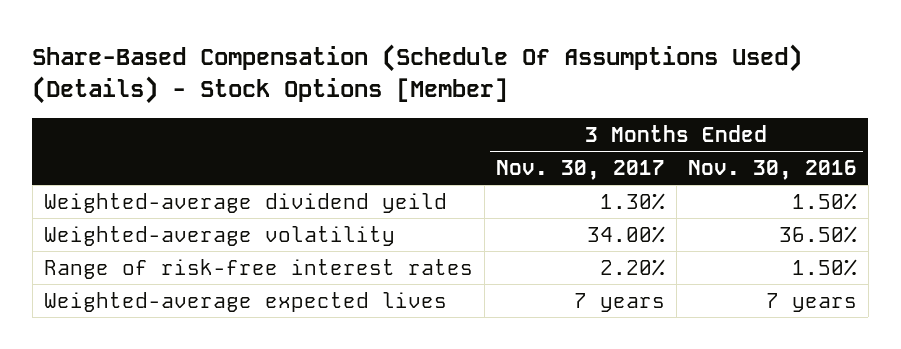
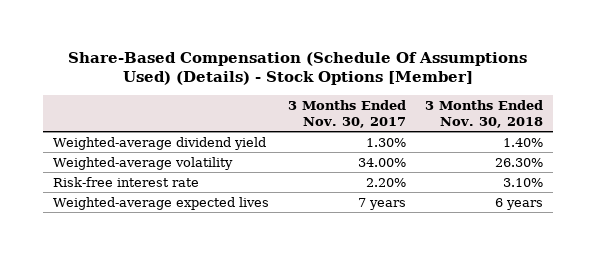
[687,160,857,181] Nov. 30, 2016 -> none
none -> [425,99,544,128] 3 Months Ended Nov. 30, 2018
[43,192,447,213] Weighted-average dividend yeild -> [53,136,267,150] Weighted-average dividend yield
[43,258,473,279] Range of risk-free interest rates -> [53,176,200,187] Risk-free interest rate

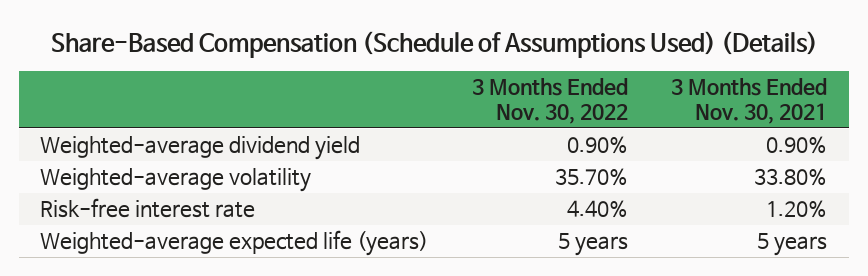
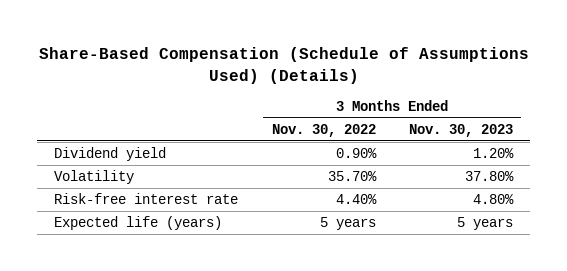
[671,78,828,125] 3 Months Ended Nov. 30, 2021 -> none
none -> [408,123,513,137] Nov. 30, 2023
[40,136,361,161] Weighted-average dividend yield -> [54,147,167,162] Dividend yield
[40,168,312,193] Weighted-average volatility -> [54,170,135,185] Volatility
[40,230,429,257] Weighted-average expected life (years) -> [54,216,223,231] Expected life (years)

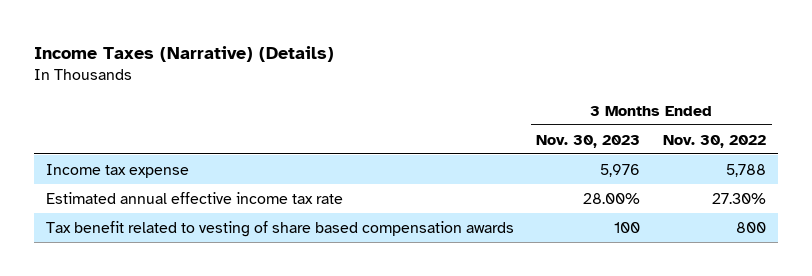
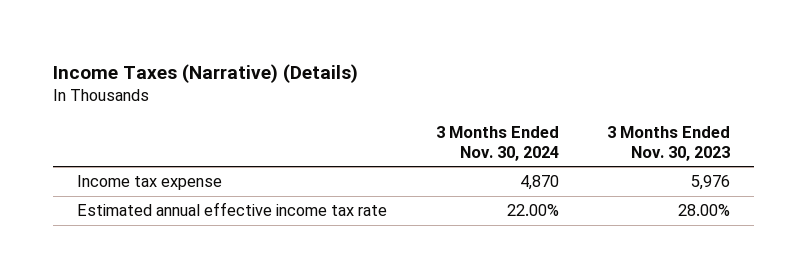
[663,134,767,148] Nov. 30, 2022 -> none
none -> [435,125,559,161] 3 Months Ended Nov. 30, 2024
[45,220,514,237] Tax benefit related to vesting of share based compensation awards -> none

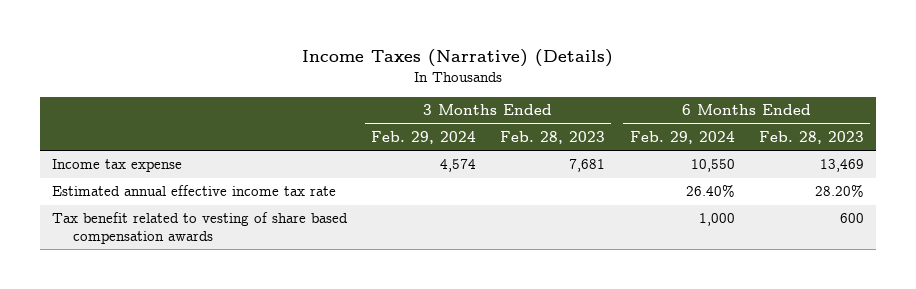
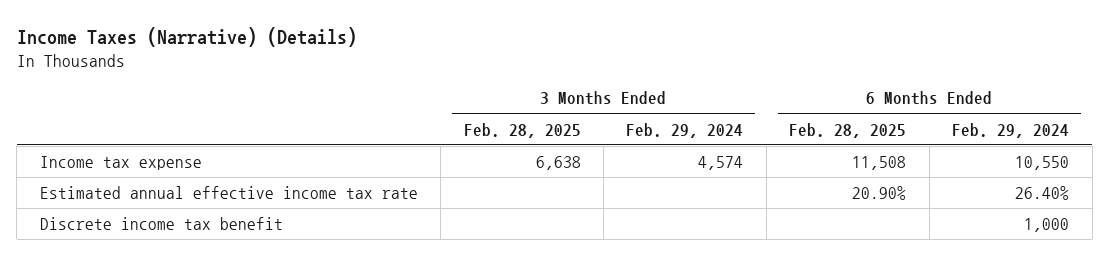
[500,130,606,144] Feb. 28, 2023 -> none
[758,130,864,144] Feb. 28, 2023 -> none
none -> [463,122,581,138] Feb. 28, 2025
none -> [789,122,907,138] Feb. 28, 2025
[51,212,348,244] Tax benefit related to vesting of share based compensation awards -> none
none -> [39,216,283,230] Discrete income tax benefit

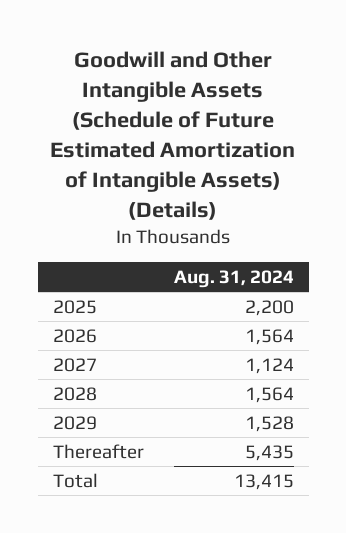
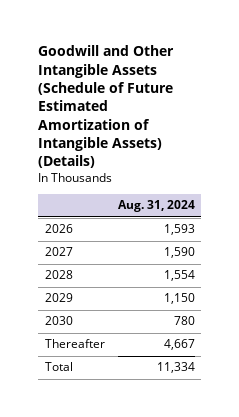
[52,299,97,314] 2025 -> none
[244,328,294,345] 1,564 -> [163,224,195,236] 1,593
[244,357,294,374] 1,124 -> [163,247,195,259] 1,590
[244,386,294,403] 1,564 -> [163,270,195,282] 1,554
[244,415,294,432] 1,528 -> [163,293,195,305] 1,150
none -> [44,316,73,326] 2030
[244,444,294,461] 5,435 -> [163,339,195,351] 4,667
[233,473,294,490] 13,415 -> [156,362,195,374] 11,334

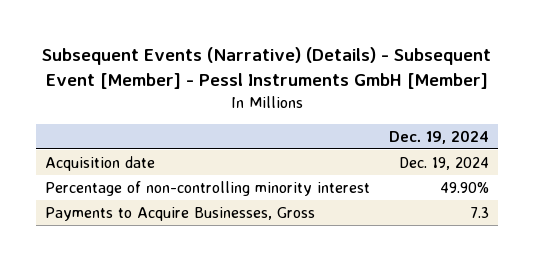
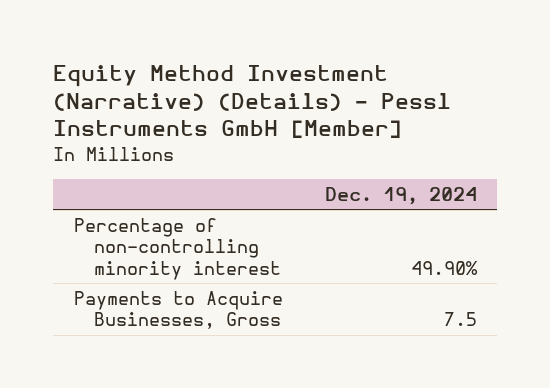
[41,46,491,89] Subsequent Events (Narrative) (Details) - Subsequent Event [Member] - Pessl Instruments GmbH [Member] -> [52,64,451,139] Equity Method Investment (Narrative) (Details) - Pessl Instruments GmbH [Member]
[45,155,156,171] Acquisition date -> none
[469,206,489,218] 7.3 -> [443,312,477,327] 7.5

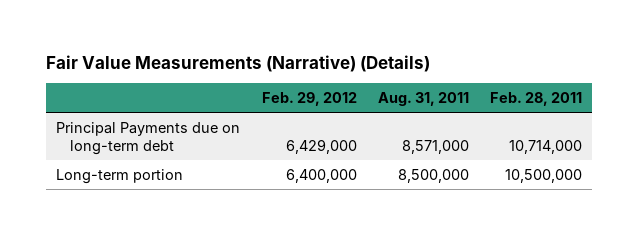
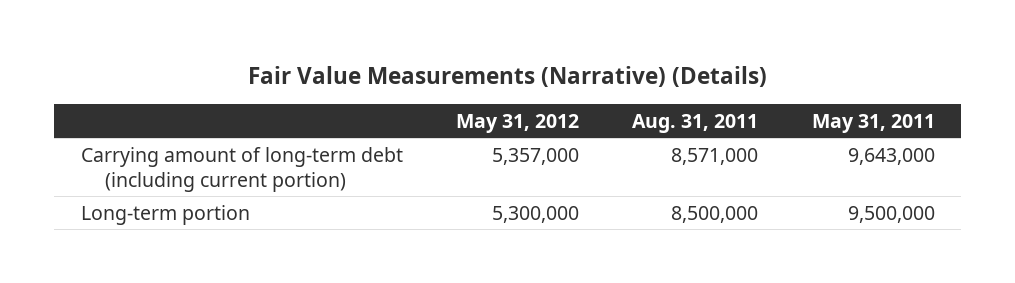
[261,92,357,107] Feb. 29, 2012 -> none
[489,92,582,107] Feb. 28, 2011 -> none
none -> [456,113,580,133] May 31, 2012
none -> [811,113,935,133] May 31, 2011
[56,121,241,156] Principal Payments due on long-term debt -> [80,146,403,192] Carrying amount of long-term debt (including current portion)

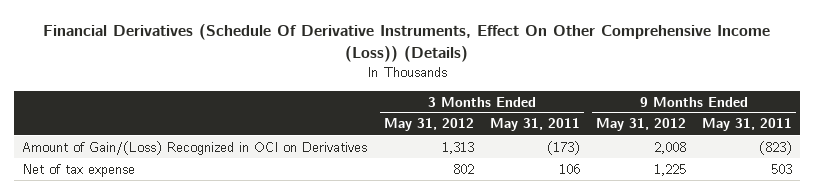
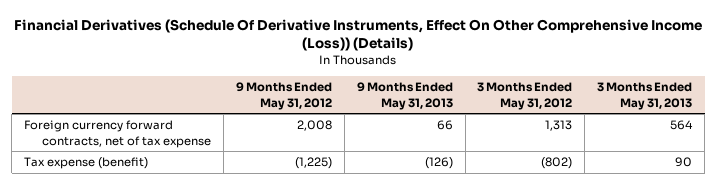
[489,118,580,132] May 31, 2011 -> none
[701,118,792,132] May 31, 2011 -> none
none -> [356,82,453,110] 9 Months Ended May 31, 2013
none -> [597,82,693,110] 3 Months Ended May 31, 2013
[22,140,368,155] Amount of Gain/(Loss) Recognized in OCI on Derivatives -> [24,120,212,148] Foreign currency forward contracts, net of tax expense
[22,163,136,177] Net of tax expense -> [24,157,149,170] Tax expense (benefit)
[452,163,474,174] 802 -> [541,157,573,170] (802)
[653,163,686,176] 1,225 -> [294,157,332,170] (1,225)

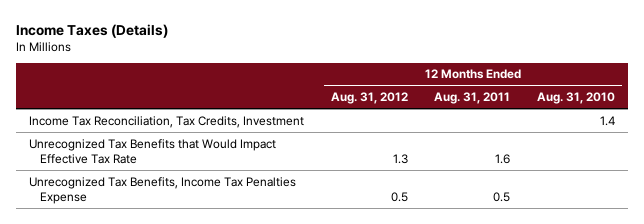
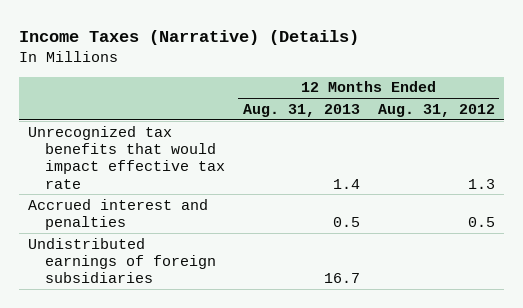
[15,23,168,38] Income Taxes (Details) -> [19,30,360,46] Income Taxes (Narrative) (Details)
[434,92,511,105] Aug. 31, 2011 -> none
[537,92,616,105] Aug. 31, 2010 -> none
none -> [242,103,360,117] Aug. 31, 2013
[29,115,305,128] Income Tax Reconciliation, Tax Credits, Investment -> none
[29,138,277,165] Unrecognized Tax Benefits that Would Impact Effective Tax Rate -> [28,125,225,189] Unrecognized tax benefits that would impact effective tax rate
[29,176,297,205] Unrecognized Tax Benefits, Income Tax Penalties Expense -> [28,198,209,230] Accrued interest and penalties
none -> [28,237,216,284] Undistributed earnings of foreign subsidiaries

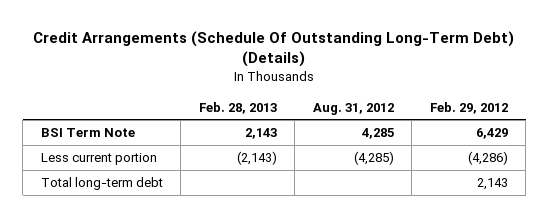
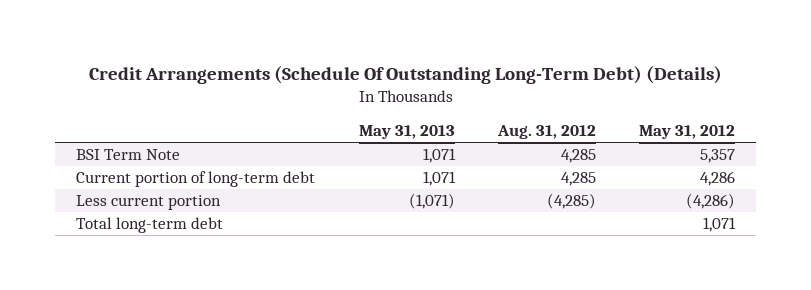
[198,101,277,114] Feb. 28, 2013 -> none
[429,101,508,114] Feb. 29, 2012 -> none
none -> [358,125,455,140] May 31, 2013
none -> [638,125,735,140] May 31, 2012
none -> [76,171,316,188] Current portion of long-term debt

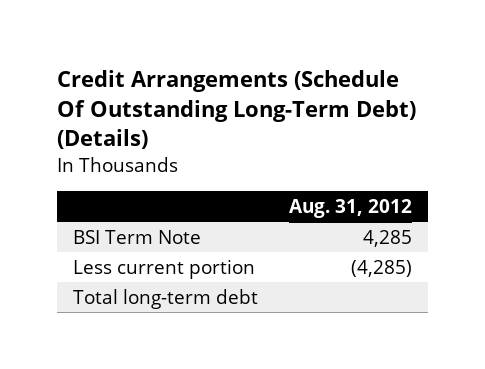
[358,125,455,140] May 31, 2013 -> none
[638,125,735,140] May 31, 2012 -> none
[76,171,316,188] Current portion of long-term debt -> none

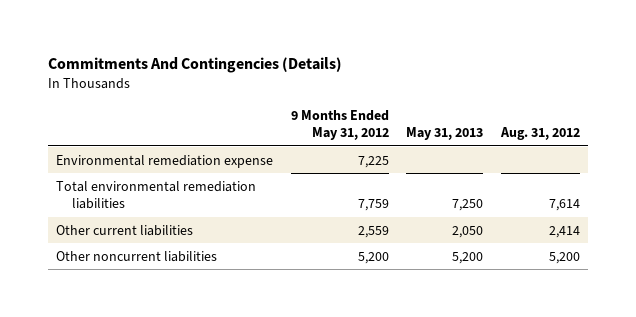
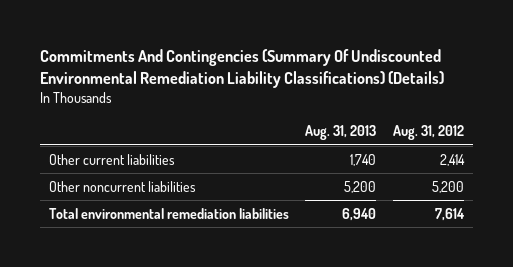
[47,57,342,74] Commitments And Contingencies (Details) -> [40,49,445,89] Commitments And Contingencies (Summary Of Undiscounted Environmental Remediation Liability Classifications) (Details)
[290,109,389,141] 9 Months Ended May 31, 2012 -> none
[406,127,484,141] May 31, 2013 -> none
none -> [305,125,377,141] Aug. 31, 2013
[56,154,274,168] Environmental remediation expense -> none
[56,180,257,210] Total environmental remediation liabilities -> [48,207,289,219] Total environmental remediation liabilities

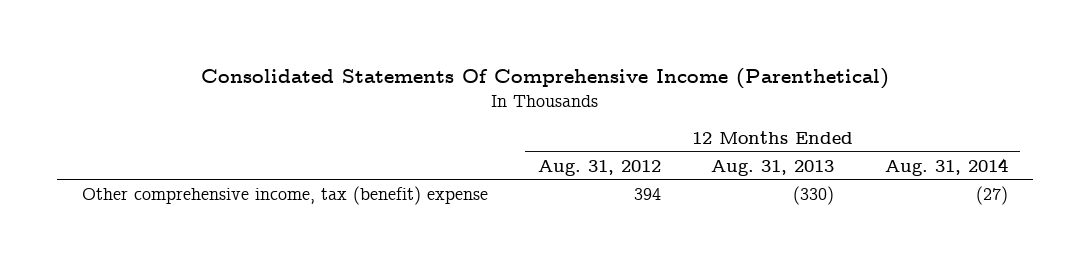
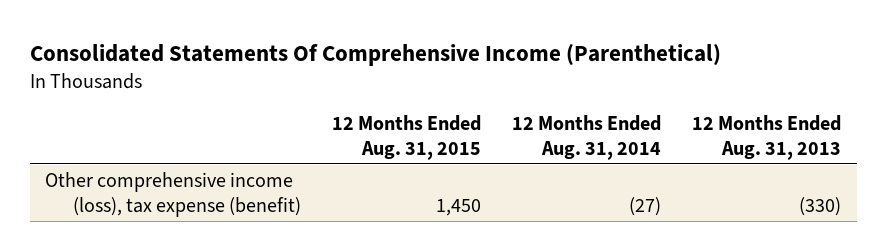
[537,159,661,176] Aug. 31, 2012 -> none
none -> [332,115,482,161] 12 Months Ended Aug. 31, 2015
[81,185,488,205] Other comprehensive income, tax (benefit) expense -> [45,172,301,217] Other comprehensive income (loss), tax expense (benefit)

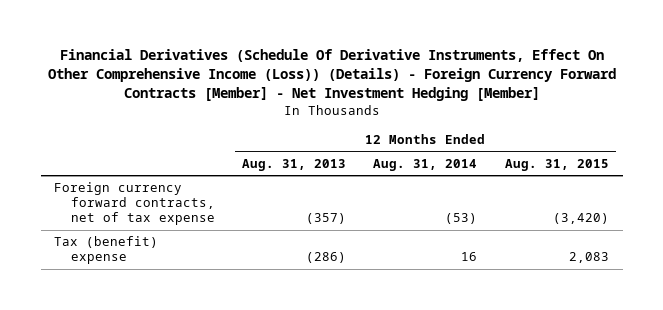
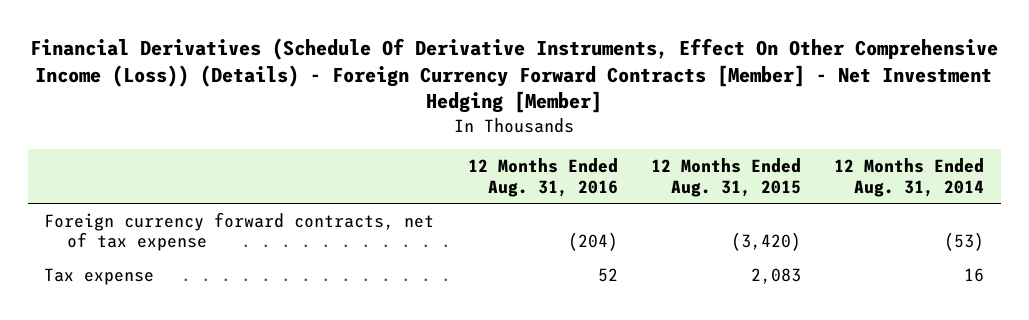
[242,158,347,171] Aug. 31, 2013 -> none
none -> [467,158,618,197] 12 Months Ended Aug. 31, 2016
[54,236,159,265] Tax (benefit) expense -> [44,267,155,285] Tax expense

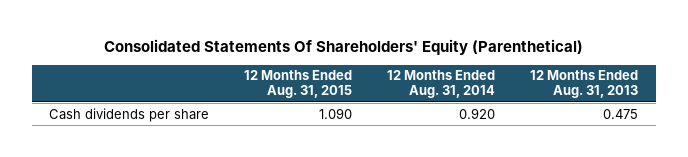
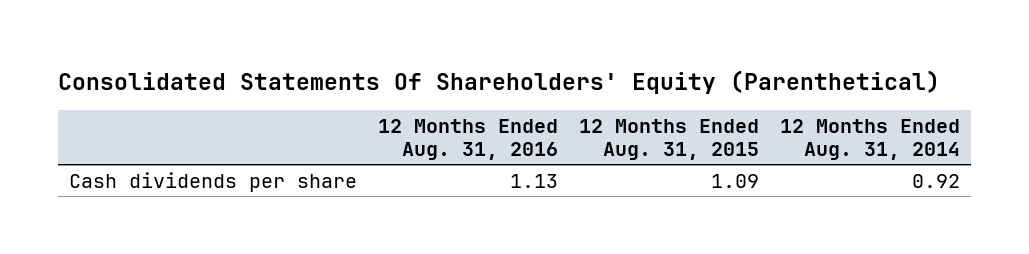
[530,70,639,99] 12 Months Ended Aug. 31, 2013 -> none
none -> [377,118,558,161] 12 Months Ended Aug. 31, 2016
[319,107,353,119] 1.090 -> [710,173,759,188] 1.09
[459,107,496,119] 0.920 -> [912,173,961,188] 0.92

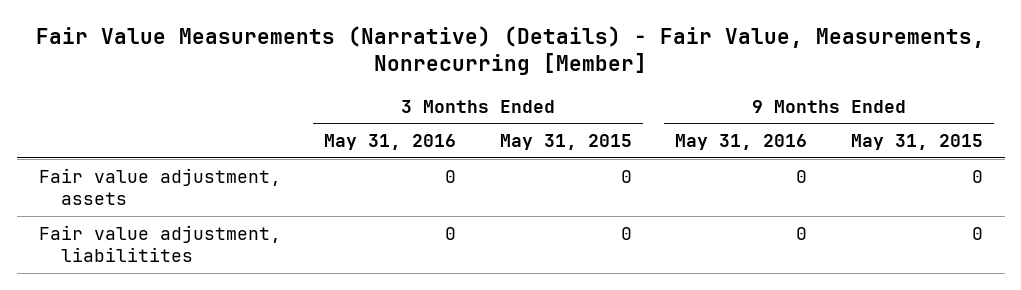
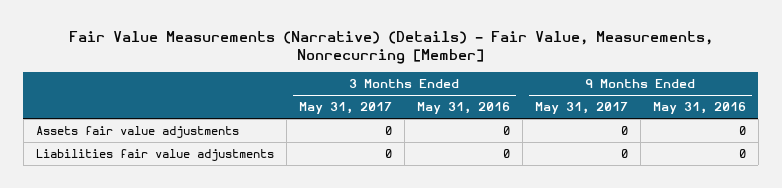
[499,134,632,151] May 31, 2015 -> none
[850,134,983,151] May 31, 2015 -> none
none -> [298,102,392,115] May 31, 2017
none -> [534,102,628,115] May 31, 2017
[38,167,281,206] Fair value adjustment, assets -> [35,126,239,139] Assets fair value adjustments
[38,224,281,263] Fair value adjustment, liabilitites -> [35,149,274,162] Liabilities fair value adjustments

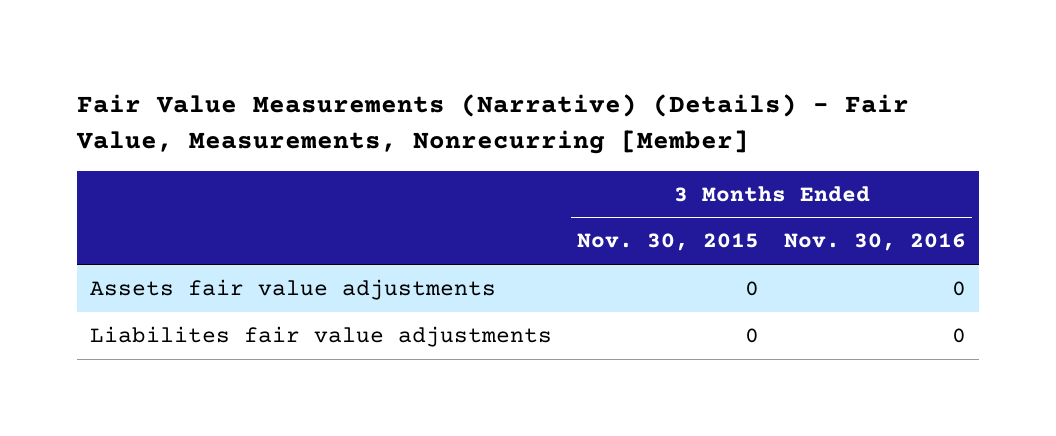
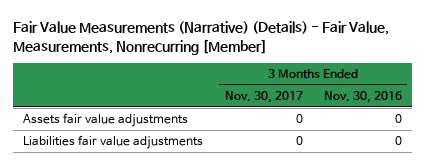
[576,233,759,252] Nov. 30, 2015 -> none
none -> [224,91,303,104] Nov. 30, 2017
[89,325,552,347] Liabilites fair value adjustments -> [23,135,204,150] Liabilities fair value adjustments

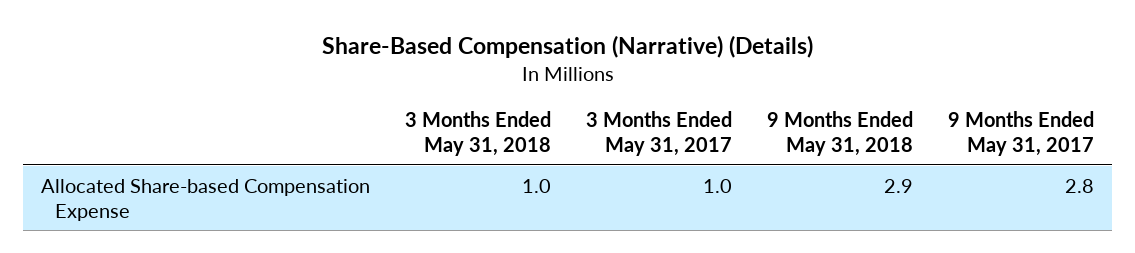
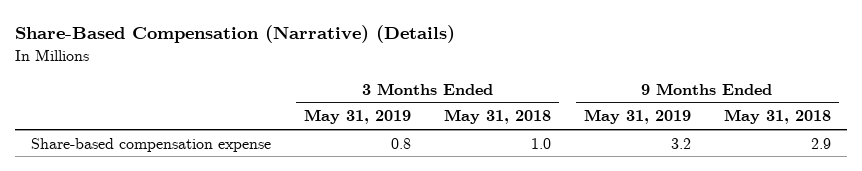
[586,111,733,157] 3 Months Ended May 31, 2017 -> none
[948,111,1095,157] 9 Months Ended May 31, 2017 -> none
none -> [304,109,412,125] May 31, 2019
none -> [583,109,691,125] May 31, 2019
[40,178,370,221] Allocated Share-based Compensation Expense -> [31,137,272,152] Share-based compensation expense

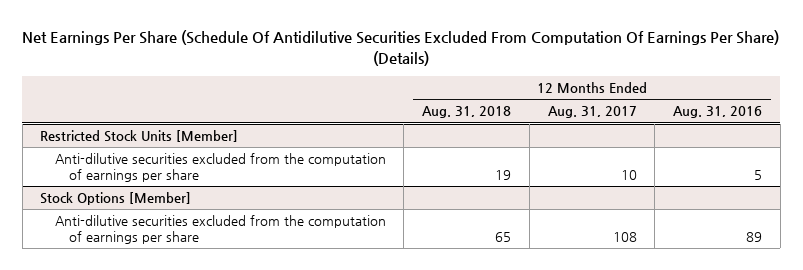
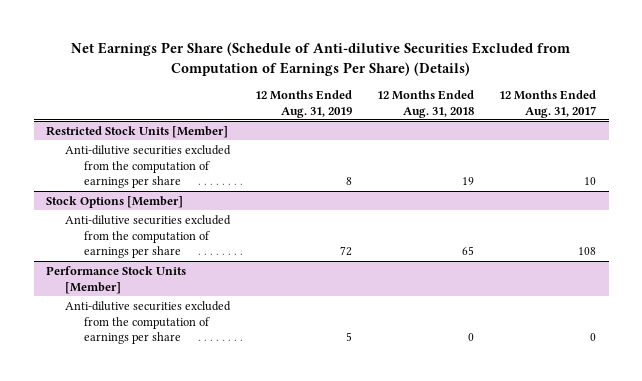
[22,30,780,66] Net Earnings Per Share (Schedule Of Antidilutive Securities Excluded From Computation Of Earnings Per Share) (Details) -> [71,42,571,76] Net Earnings Per Share (Schedule of Anti-dilutive Securities Excluded from Computation of Earnings Per Share) (Details)
[673,106,763,119] Aug. 31, 2016 -> none
none -> [255,89,353,118] 12 Months Ended Aug. 31, 2019
none -> [46,265,187,294] Performance Stock Units [Member]
none -> [65,300,232,345] Anti-dilutive securities excluded from the computation of earnings per share

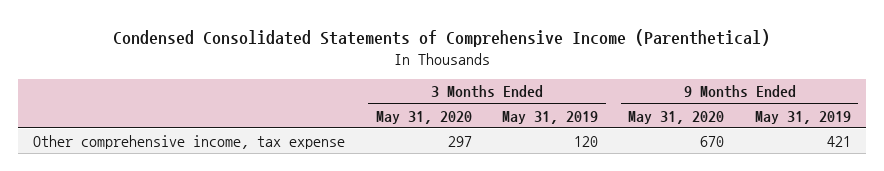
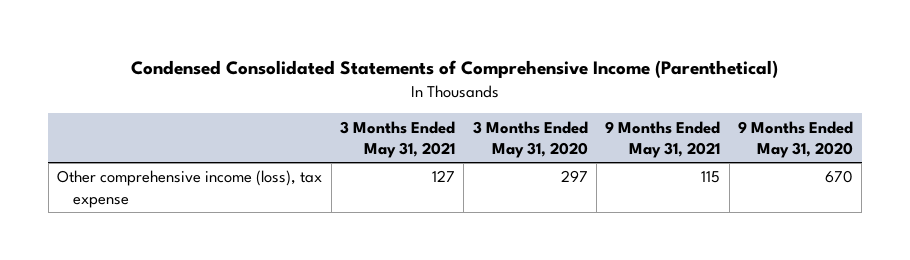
[502,110,599,124] May 31, 2019 -> none
[754,110,851,124] May 31, 2019 -> none
none -> [339,120,455,158] 3 Months Ended May 31, 2021
none -> [605,120,721,158] 9 Months Ended May 31, 2021
[33,135,346,150] Other comprehensive income, tax expense -> [57,170,323,208] Other comprehensive income (loss), tax expense

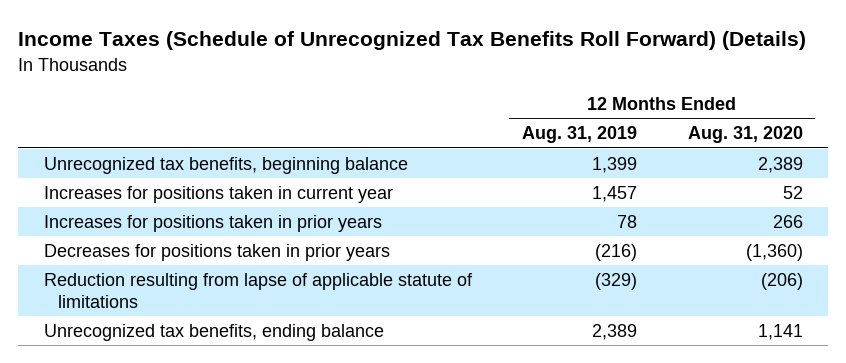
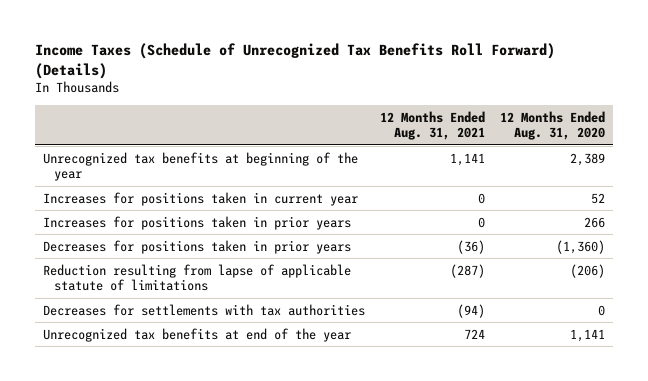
[522,126,638,144] Aug. 31, 2019 -> none
none -> [380,110,486,141] 12 Months Ended Aug. 31, 2021
[43,156,408,174] Unrecognized tax benefits, beginning balance -> [42,151,358,182] Unrecognized tax benefits at beginning of the year
none -> [42,303,365,316] Decreases for settlements with tax authorities
[43,323,384,341] Unrecognized tax benefits, ending balance -> [42,327,351,342] Unrecognized tax benefits at end of the year

